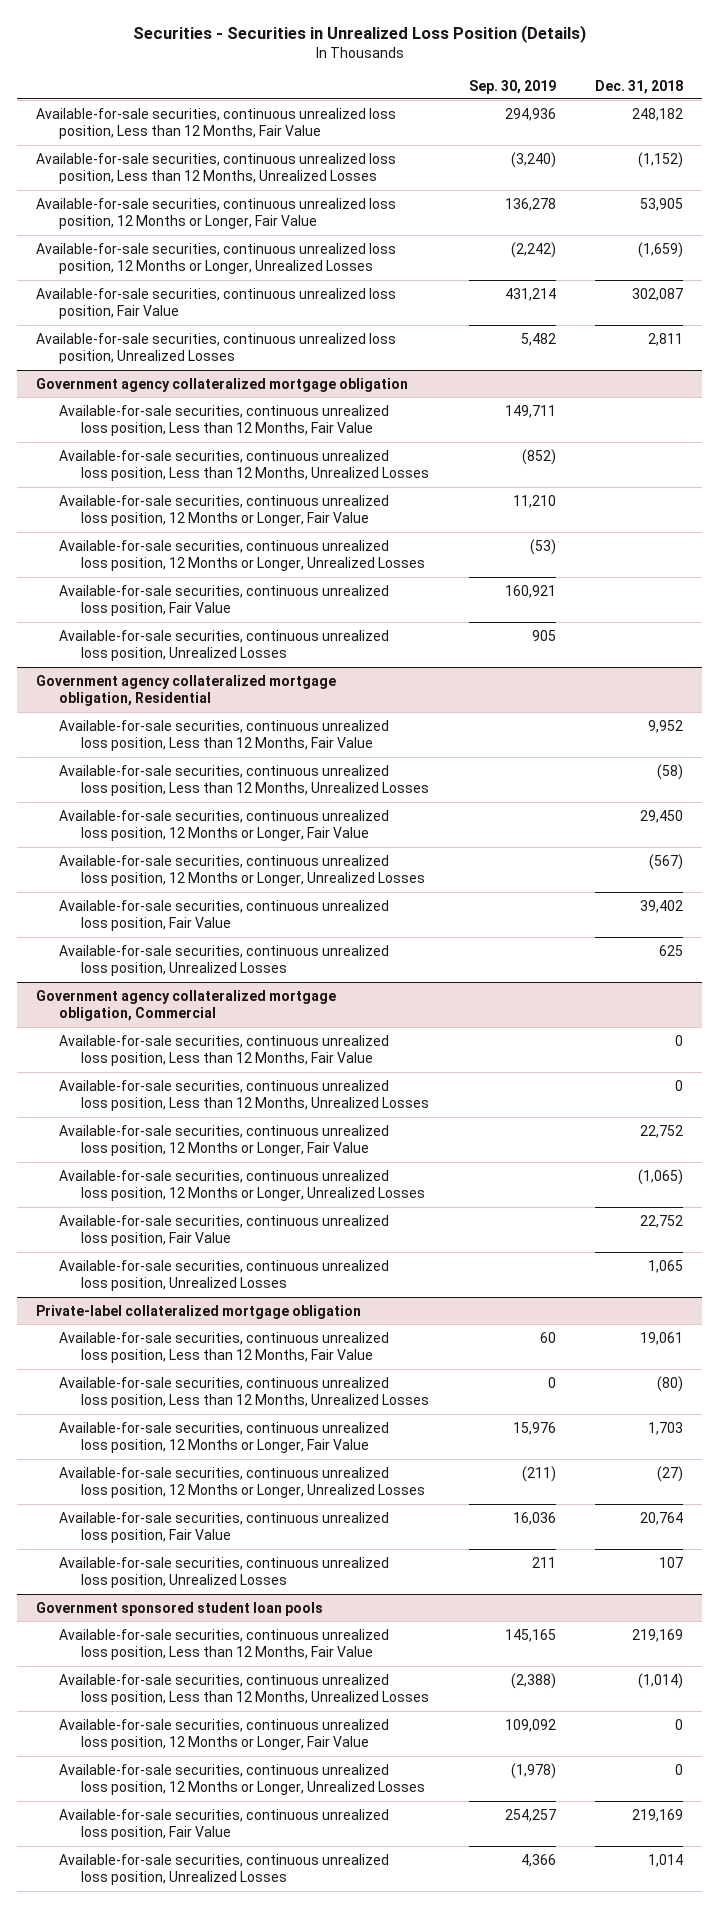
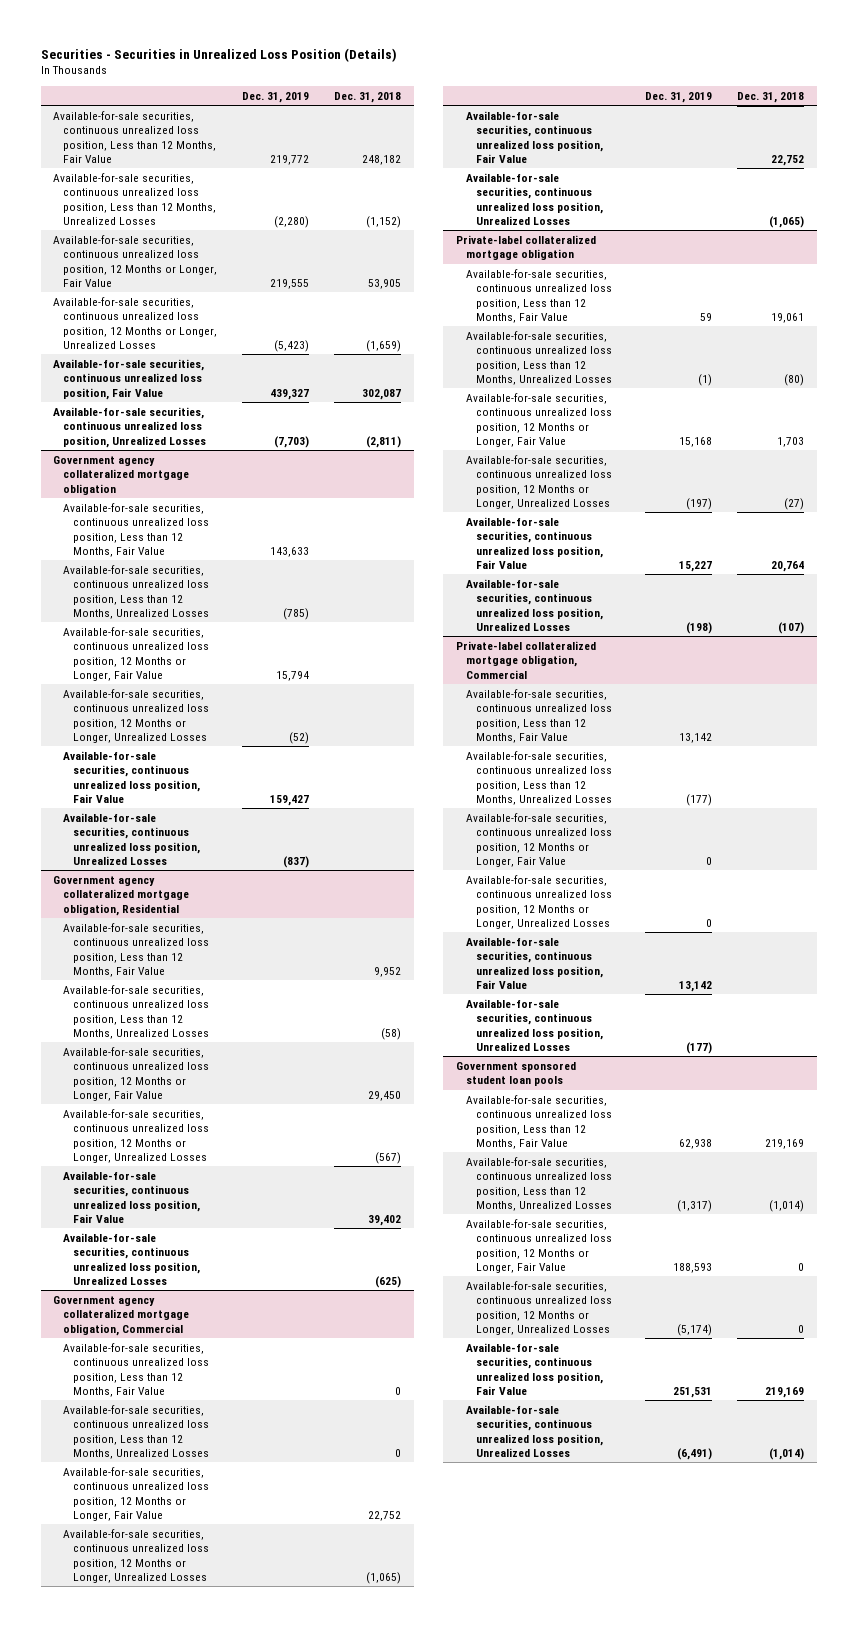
[468,79,556,94] Sep. 30, 2019 -> none
none -> [242,91,310,103] Dec. 31, 2019
[647,332,683,346] 2,811 -> [366,435,402,448] (2,811)
[658,944,683,956] 625 -> [375,1275,402,1288] (625)
[647,1259,683,1273] 1,065 -> [769,215,805,228] (1,065)
[658,1556,683,1568] 107 -> [778,621,805,634] (107)
none -> [455,640,596,679] Private-label collateralized mortgage obligation, Commercial
none -> [465,688,613,743] Available-for-sale securities, continuous unrealized loss position, Less than 12 Months, Fair Value
none -> [465,750,613,805] Available-for-sale securities, continuous unrealized loss position, Less than 12 Months, Unrealized Losses
none -> [465,812,613,867] Available-for-sale securities, continuous unrealized loss position, 12 Months or Longer, Fair Value
none -> [465,874,613,929] Available-for-sale securities, continuous unrealized loss position, 12 Months or Longer, Unrealized Losses
none -> [465,936,604,989] Available-for-sale securities, continuous unrealized loss position, Fair Value
none -> [465,998,604,1051] Available-for-sale securities, continuous unrealized loss position, Unrealized Losses
[647,1853,683,1867] 1,014 -> [769,1447,805,1460] (1,014)

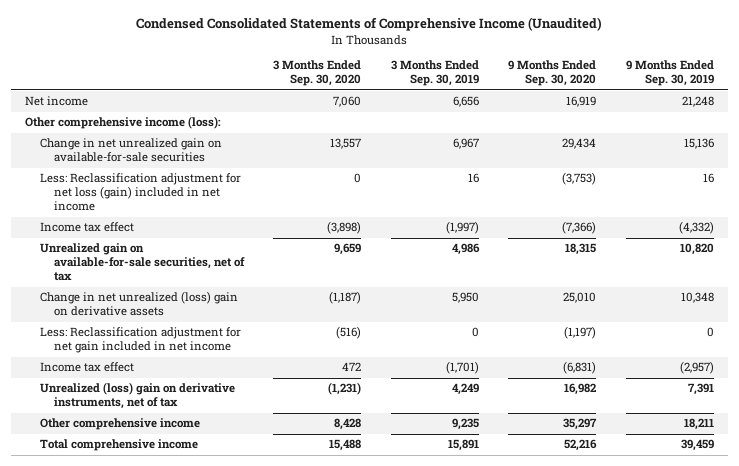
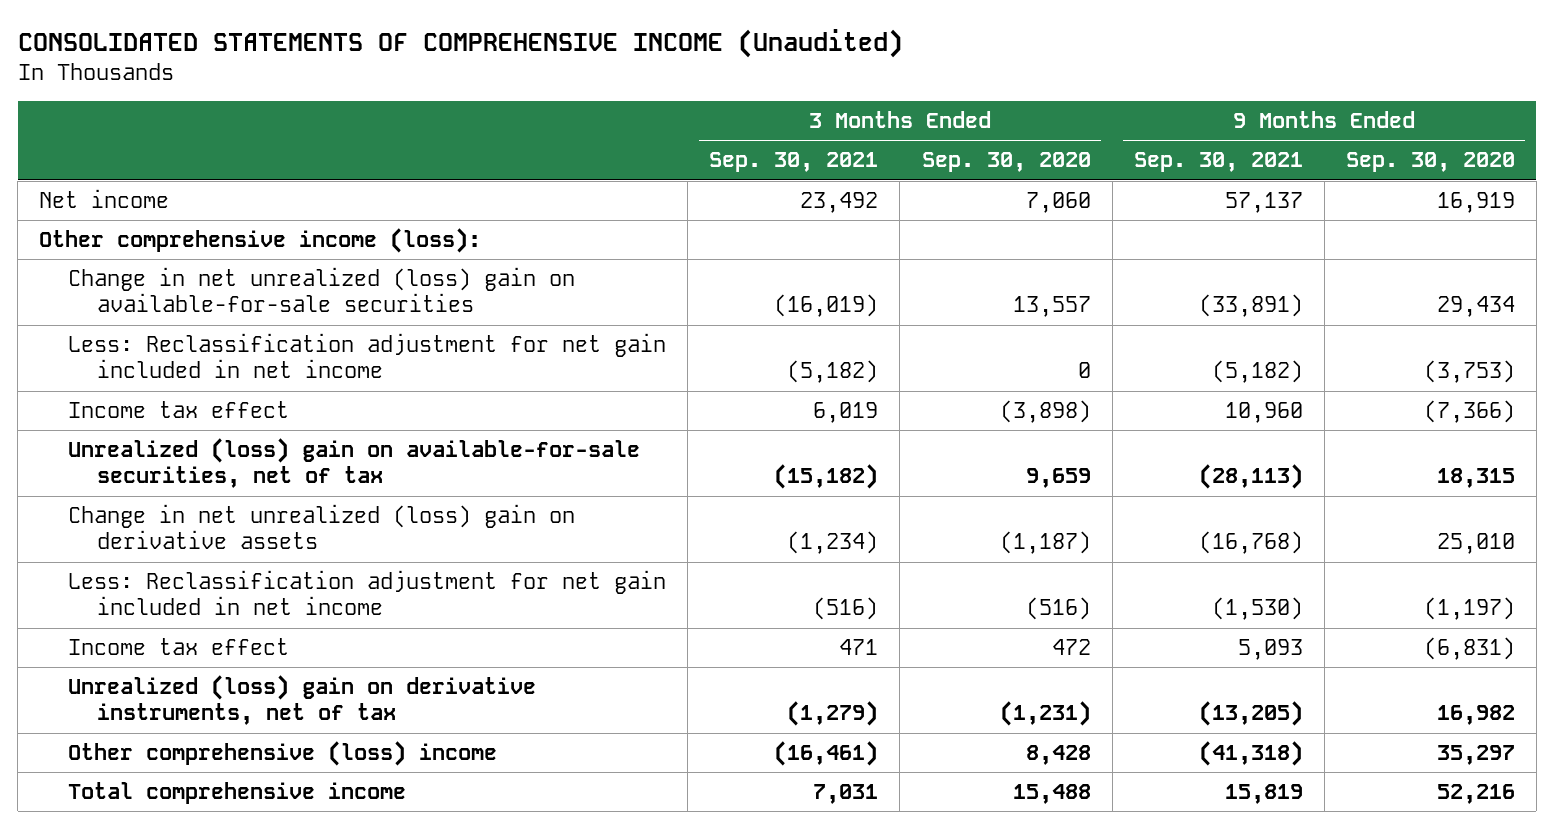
[136,17,603,32] Condensed Consolidated Statements of Comprehensive Income (Unaudited) -> [17,28,903,58] CONSOLIDATED STATEMENTS OF COMPREHENSIVE INCOME (Unaudited)
[390,60,479,87] 3 Months Ended Sep. 30, 2019 -> none
[625,60,714,87] 9 Months Ended Sep. 30, 2019 -> none
none -> [709,152,879,173] Sep. 30, 2021
none -> [1133,152,1303,173] Sep. 30, 2021
[39,138,222,163] Change in net unrealized gain on available-for-sale securities -> [68,267,576,313] Change in net unrealized (loss) gain on available-for-sale securities
[39,173,241,212] Less: Reclassification adjustment for net loss (gain) included in net income -> [68,333,667,379] Less: Reclassification adjustment for net gain included in net income
[39,243,245,282] Unrealized gain on available-for-sale securities, net of tax -> [68,438,641,489] Unrealized (loss) gain on available-for-sale securities, net of tax
[39,418,200,431] Other comprehensive income -> [68,741,498,767] Other comprehensive (loss) income

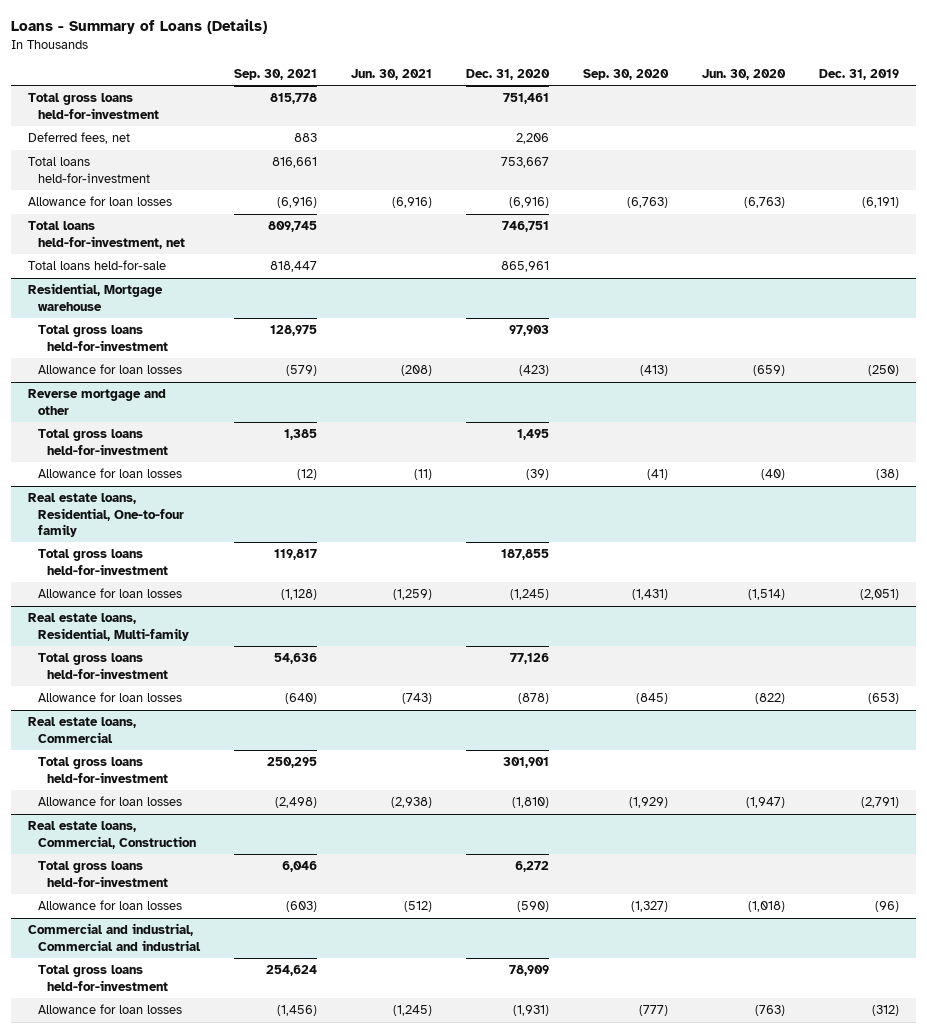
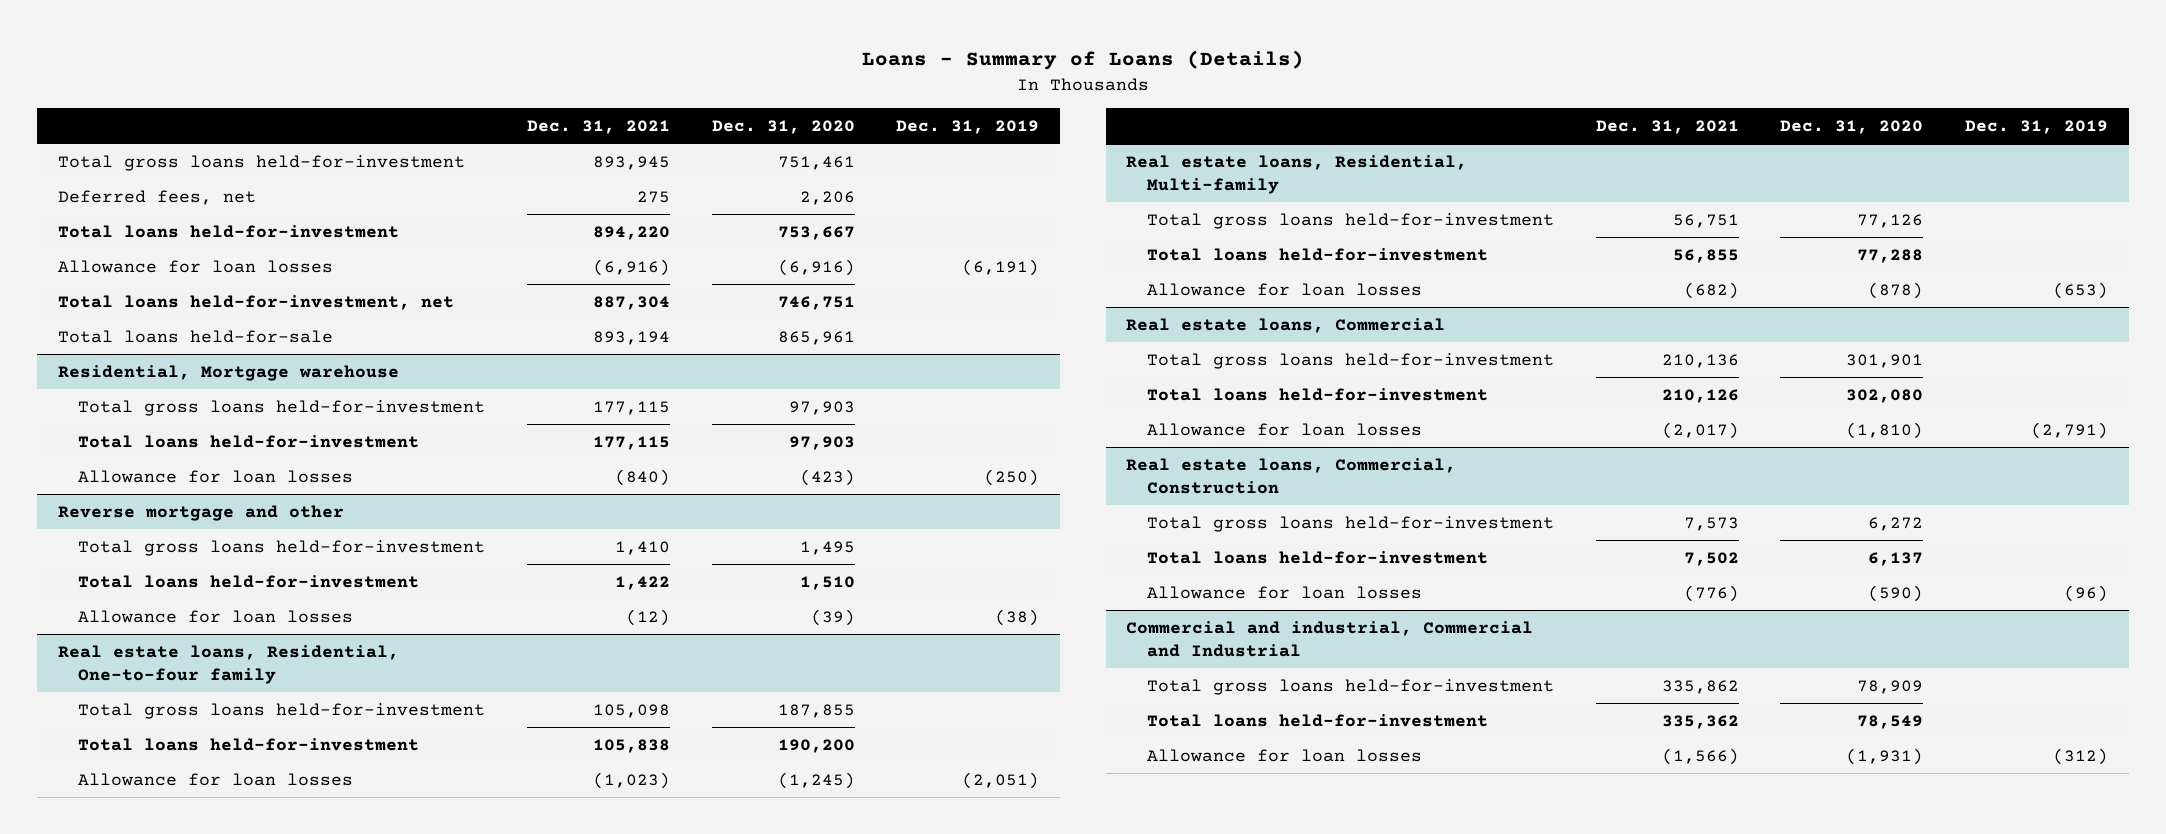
[233,68,317,80] Sep. 30, 2021 -> none
[350,68,432,80] Jun. 30, 2021 -> none
[582,68,669,80] Sep. 30, 2020 -> none
[701,68,786,80] Jun. 30, 2020 -> none
none -> [527,119,671,134] Dec. 31, 2021
none -> [78,434,420,448] Total loans held-for-investment
none -> [78,574,420,588] Total loans held-for-investment
none -> [78,737,420,751] Total loans held-for-investment
none -> [1147,247,1489,261] Total loans held-for-investment
none -> [1147,387,1489,401] Total loans held-for-investment
none -> [1147,550,1489,564] Total loans held-for-investment
[28,923,201,951] Commercial and industrial, Commercial and industrial -> [1126,620,1534,657] Commercial and industrial, Commercial and Industrial
none -> [1147,713,1489,727] Total loans held-for-investment

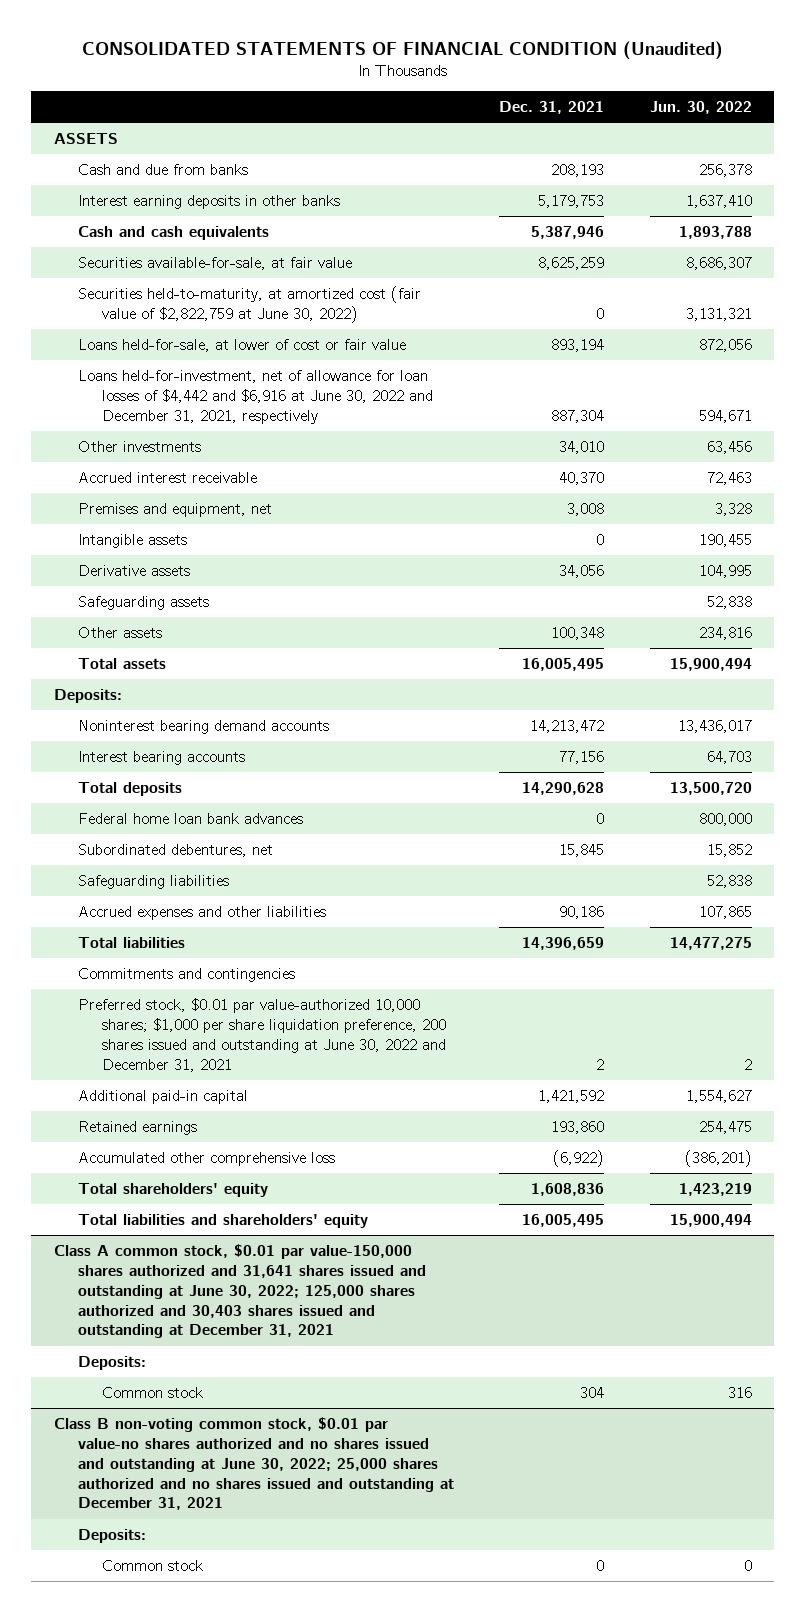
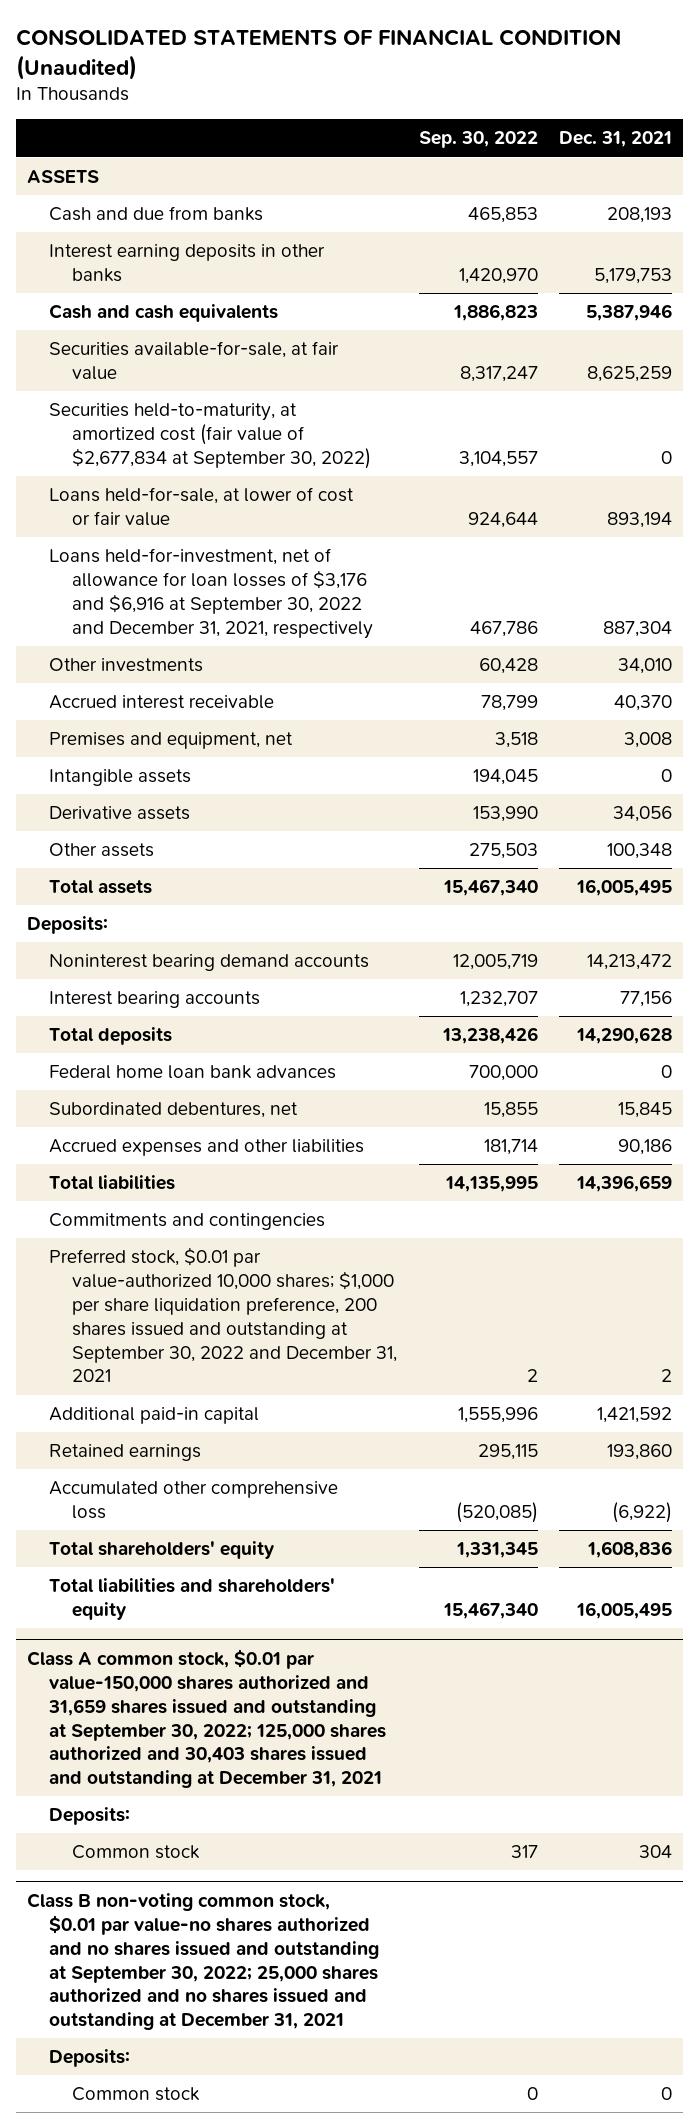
[649,101,752,115] Jun. 30, 2022 -> none
none -> [418,131,538,149] Sep. 30, 2022
[77,285,421,323] Securities held-to-maturity, at amortized cost (fair value of $2,822,759 at June 30, 2022) -> [49,403,372,469] Securities held-to-maturity, at amortized cost (fair value of $2,677,834 at September 30, 2022)
[77,369,433,424] Loans held-for-investment, net of allowance for loan losses of $4,442 and $6,916 at June 30, 2022 and December 31, 2021, respectively -> [49,548,374,639] Loans held-for-investment, net of allowance for loan losses of $3,176 and $6,916 at September 30, 2022 and December 31, 2021, respectively
[77,595,209,610] Safeguarding assets -> none
[77,874,229,889] Safeguarding liabilities -> none
[77,997,446,1072] Preferred stock, $0.01 par value-authorized 10,000 shares; $1,000 per share liquidation preference, 200 shares issued and outstanding at June 30, 2022 and December 31, 2021 -> [49,1247,398,1383] Preferred stock, $0.01 par value-authorized 10,000 shares; $1,000 per share liquidation preference, 200 shares issued and outstanding at September 30, 2022 and December 31, 2021
[53,1243,426,1339] Class A common stock, $0.01 par value-150,000 shares authorized and 31,641 shares issued and outstanding at June 30, 2022; 125,000 shares authorized and 30,403 shares issued and outstanding at December 31, 2021 -> [26,1648,387,1789] Class A common stock, $0.01 par value-150,000 shares authorized and 31,659 shares issued and outstanding at September 30, 2022; 125,000 shares authorized and 30,403 shares issued and outstanding at December 31, 2021
[53,1416,454,1511] Class B non-voting common stock, $0.01 par value-no shares authorized and no shares issued and outstanding at June 30, 2022; 25,000 shares authorized and no shares issued and outstanding at December 31, 2021 -> [26,1892,380,2031] Class B non-voting common stock, $0.01 par value-no shares authorized and no shares issued and outstanding at September 30, 2022; 25,000 shares authorized and no shares issued and outstanding at December 31, 2021

